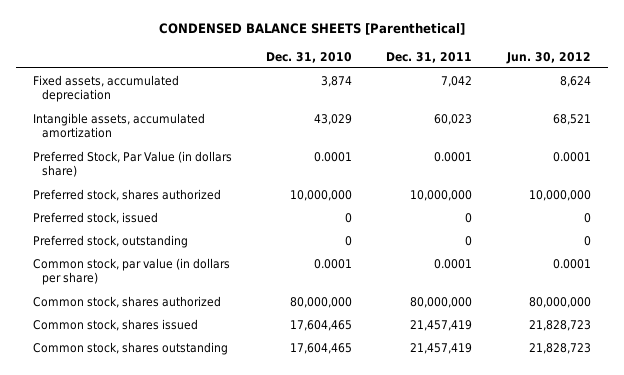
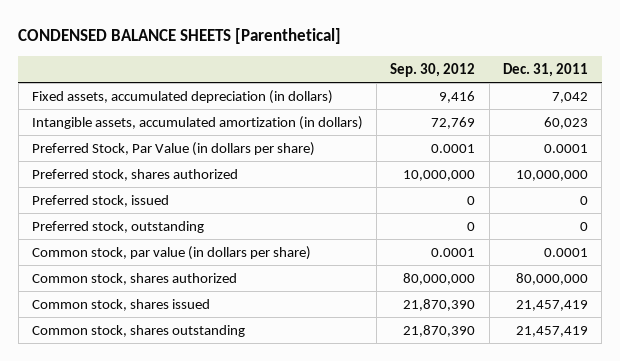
[266,51,353,63] Dec. 31, 2010 -> none
[505,51,591,64] Jun. 30, 2012 -> none
none -> [390,62,476,77] Sep. 30, 2012
[32,74,179,103] Fixed assets, accumulated depreciation -> [31,89,333,104] Fixed assets, accumulated depreciation (in dollars)
[32,112,205,139] Intangible assets, accumulated amortization -> [31,115,363,130] Intangible assets, accumulated amortization (in dollars)
[32,150,232,178] Preferred Stock, Par Value (in dollars share) -> [31,141,315,156] Preferred Stock, Par Value (in dollars per share)

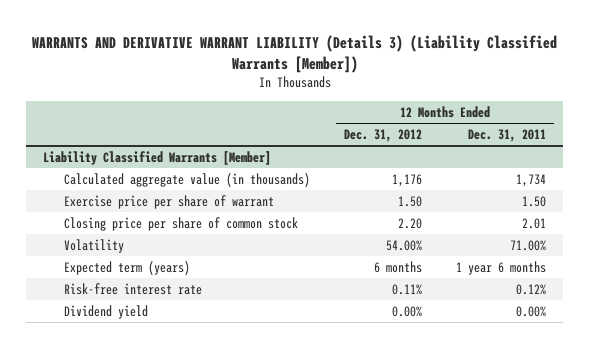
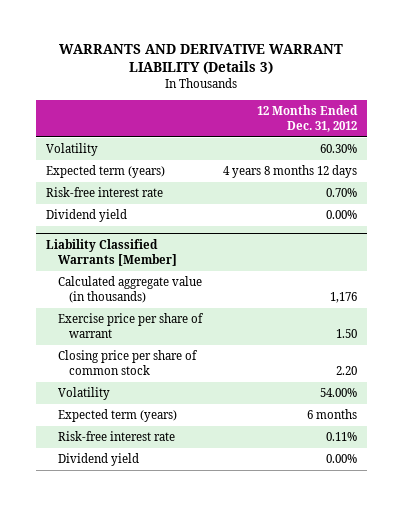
[31,34,557,73] WARRANTS AND DERIVATIVE WARRANT LIABILITY (Details 3) (Liability Classified Warrants [Member]) -> [59,44,344,75] WARRANTS AND DERIVATIVE WARRANT LIABILITY (Details 3)
[467,129,546,143] Dec. 31, 2011 -> none
none -> [46,143,99,157] Volatility
none -> [46,165,166,179] Expected term (years)
none -> [46,187,164,198] Risk-free interest rate
none -> [46,209,128,223] Dividend yield

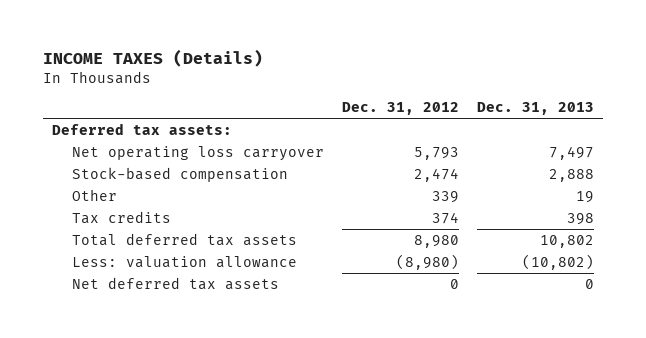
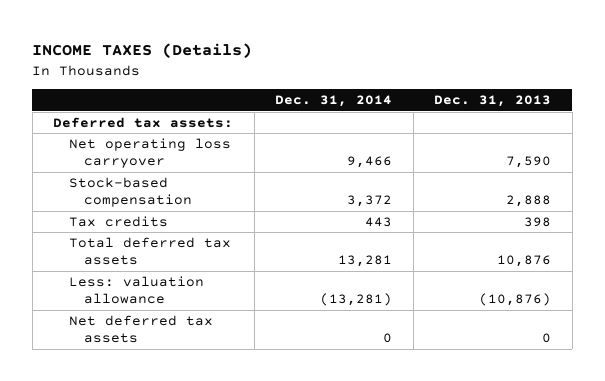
[342,102,460,116] Dec. 31, 2012 -> none
none -> [275,95,393,108] Dec. 31, 2014
[549,145,595,160] 7,497 -> [506,156,552,169] 7,590
[71,188,117,201] Other -> none
[540,234,595,248] 10,802 -> [497,255,552,268] 10,876
[522,253,595,270] (10,802) -> [479,293,552,307] (10,876)

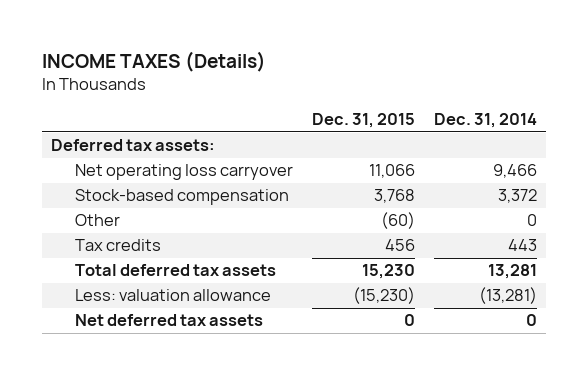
[434,95,552,108] Dec. 31, 2013 -> none
none -> [311,113,415,129] Dec. 31, 2015
none -> [75,214,121,227] Other

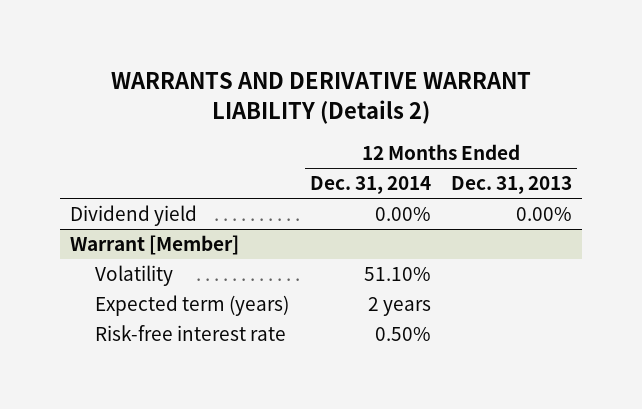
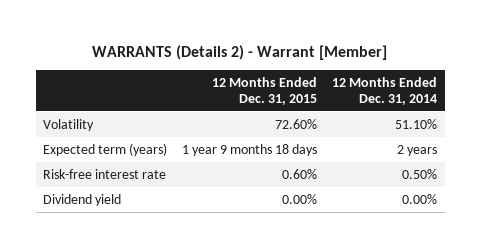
[110,72,531,125] WARRANTS AND DERIVATIVE WARRANT LIABILITY (Details 2) -> [92,44,388,60] WARRANTS (Details 2) - Warrant [Member]
[450,176,572,195] Dec. 31, 2013 -> none
none -> [212,77,318,105] 12 Months Ended Dec. 31, 2015
[69,234,239,255] Warrant [Member] -> none
[69,204,197,226] Dividend yield -> [43,193,122,206] Dividend yield

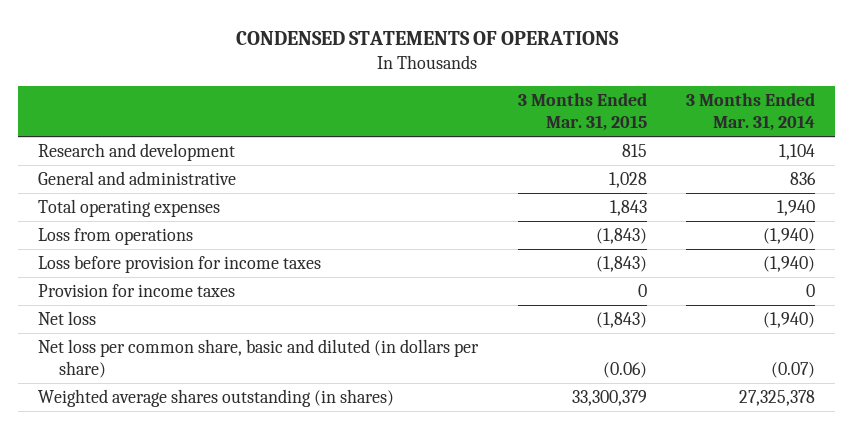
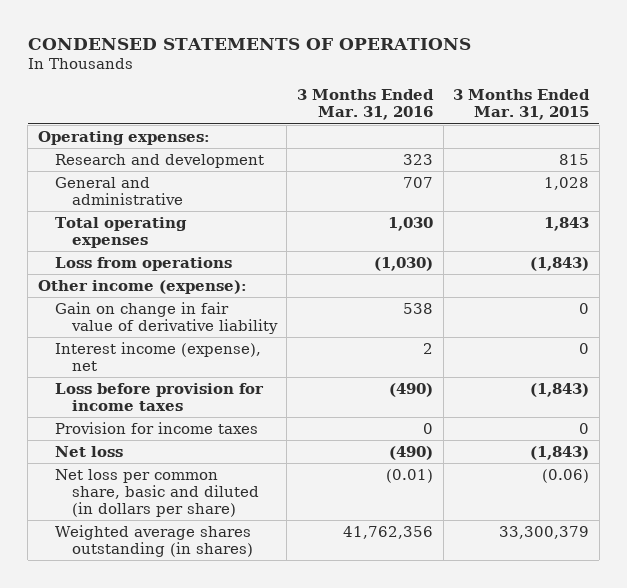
[686,92,816,132] 3 Months Ended Mar. 31, 2014 -> none
none -> [297,89,435,121] 3 Months Ended Mar. 31, 2016
none -> [37,130,210,145] Operating expenses:
none -> [37,279,247,294] Other income (expense):
none -> [54,301,278,334] Gain on change in fair value of derivative liability
none -> [54,341,261,371] Interest income (expense), net

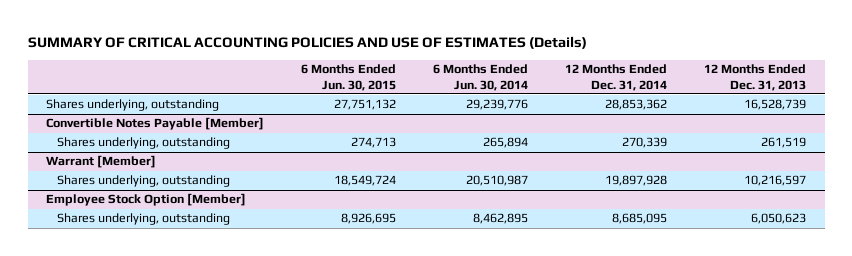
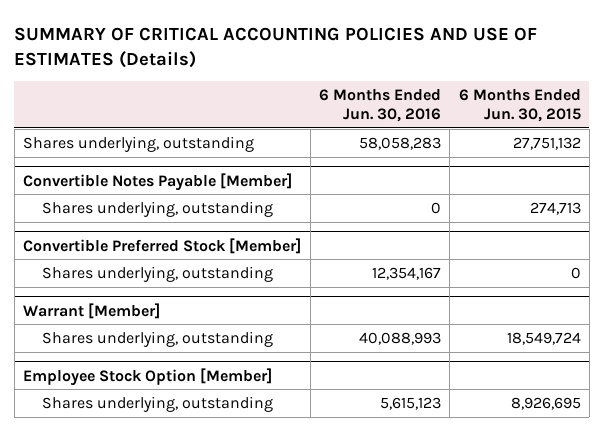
[433,64,529,91] 6 Months Ended Jun. 30, 2014 -> none
[565,64,668,91] 12 Months Ended Dec. 31, 2014 -> none
[704,64,807,91] 12 Months Ended Dec. 31, 2013 -> none
none -> [318,88,441,122] 6 Months Ended Jun. 30, 2016
none -> [23,237,302,254] Convertible Preferred Stock [Member]
none -> [41,265,273,282] Shares underlying, outstanding

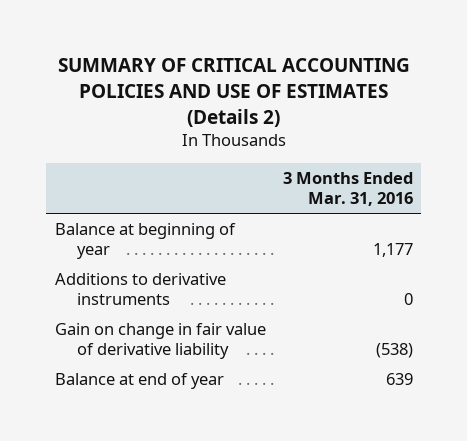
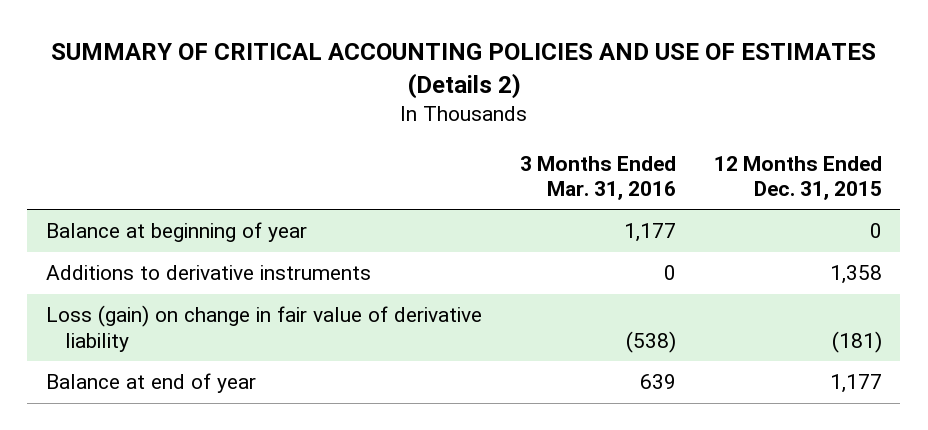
none -> [713,155,882,200] 12 Months Ended Dec. 31, 2015
[54,323,266,360] Gain on change in fair value of derivative liability -> [46,305,483,352] Loss (gain) on change in fair value of derivative liability

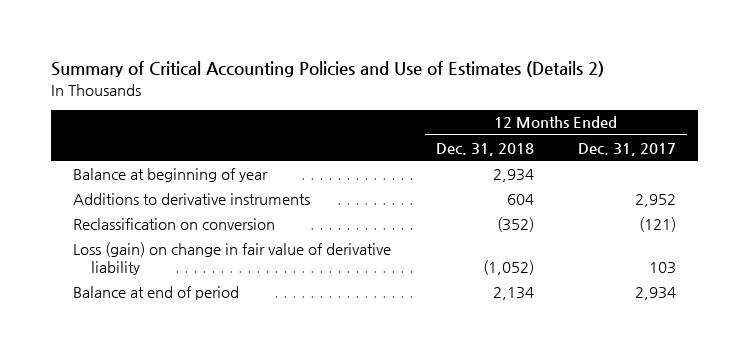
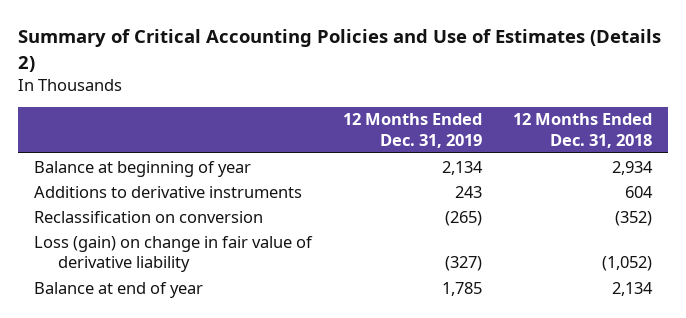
[578,142,677,156] Dec. 31, 2017 -> none
none -> [342,113,482,148] 12 Months Ended Dec. 31, 2019
[73,285,240,300] Balance at end of period -> [33,281,203,298] Balance at end of year

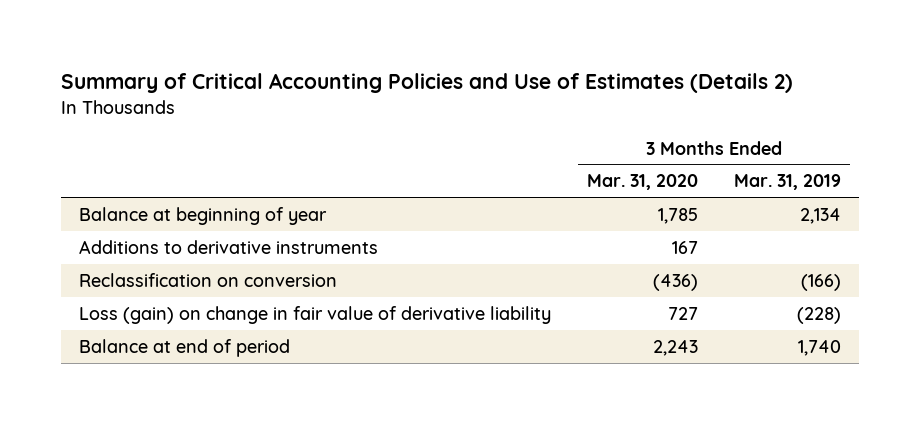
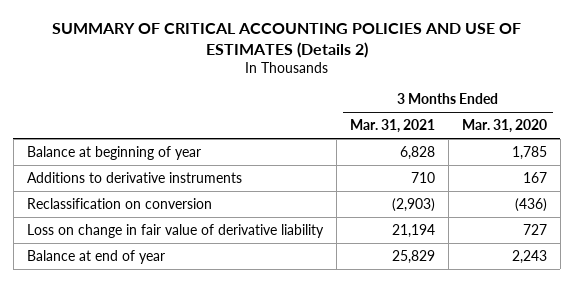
[60,73,793,94] Summary of Critical Accounting Policies and Use of Estimates (Details 2) -> [51,23,521,59] SUMMARY OF CRITICAL ACCOUNTING POLICIES AND USE OF ESTIMATES (Details 2)
[733,174,841,191] Mar. 31, 2019 -> none
none -> [349,119,435,134] Mar. 31, 2021
[78,305,551,324] Loss (gain) on change in fair value of derivative liability -> [26,223,324,238] Loss on change in fair value of derivative liability
[78,338,290,357] Balance at end of period -> [26,249,165,264] Balance at end of year

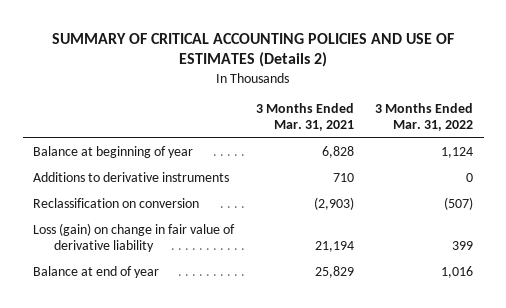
[461,119,547,134] Mar. 31, 2020 -> none
none -> [374,103,473,132] 3 Months Ended Mar. 31, 2022
[26,223,324,238] Loss on change in fair value of derivative liability -> [33,223,236,253] Loss (gain) on change in fair value of derivative liability

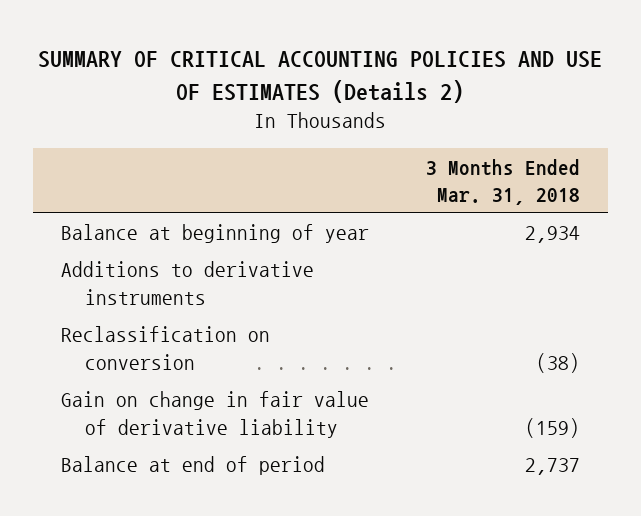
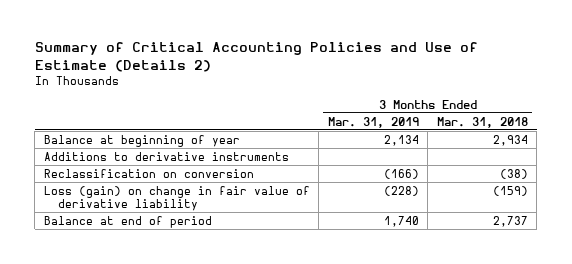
[38,50,603,103] SUMMARY OF CRITICAL ACCOUNTING POLICIES AND USE OF ESTIMATES (Details 2) -> [34,42,478,72] Summary of Critical Accounting Policies and Use of Estimate (Details 2)
none -> [327,116,419,128] Mar. 31, 2019
[61,391,370,438] Gain on change in fair value of derivative liability -> [43,185,310,211] Loss (gain) on change in fair value of derivative liability

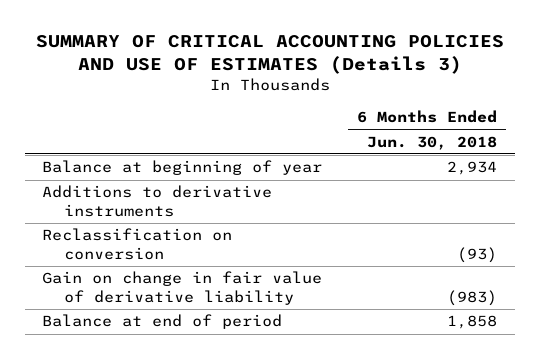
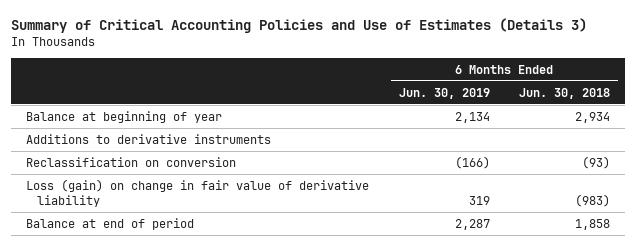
[35,35,504,75] SUMMARY OF CRITICAL ACCOUNTING POLICIES AND USE OF ESTIMATES (Details 3) -> [11,17,588,33] Summary of Critical Accounting Policies and Use of Estimates (Details 3)
none -> [398,87,490,99] Jun. 30, 2019
[42,271,323,305] Gain on change in fair value of derivative liability -> [25,178,369,207] Loss (gain) on change in fair value of derivative liability

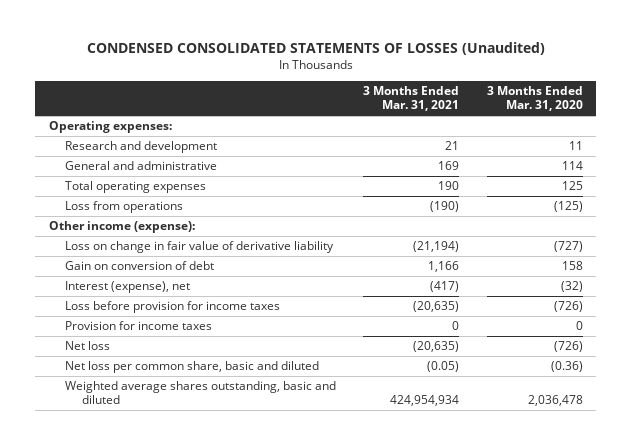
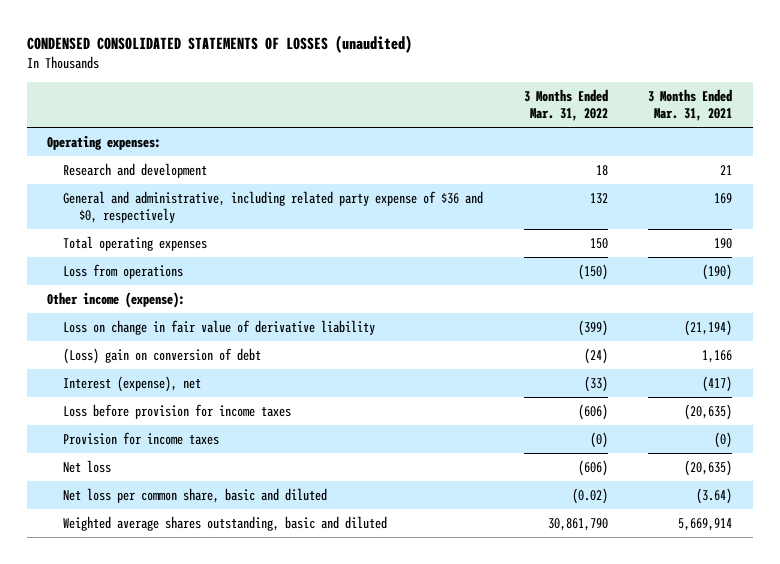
[86,42,545,56] CONDENSED CONSOLIDATED STATEMENTS OF LOSSES (Unaudited) -> [26,34,412,53] CONDENSED CONSOLIDATED STATEMENTS OF LOSSES (unaudited)
[486,85,583,111] 3 Months Ended Mar. 31, 2020 -> none
none -> [523,88,608,121] 3 Months Ended Mar. 31, 2022
[65,161,218,171] General and administrative -> [63,190,484,224] General and administrative, including related party expense of $36 and $0, respectively
[65,261,215,271] Gain on conversion of debt -> [63,347,262,364] (Loss) gain on conversion of debt
[452,321,460,331] 0 -> [714,431,733,448] (0)
[427,361,460,373] (0.05) -> [696,487,733,504] (3.64)
[390,395,460,407] 424,954,934 -> [678,517,733,531] 5,669,914

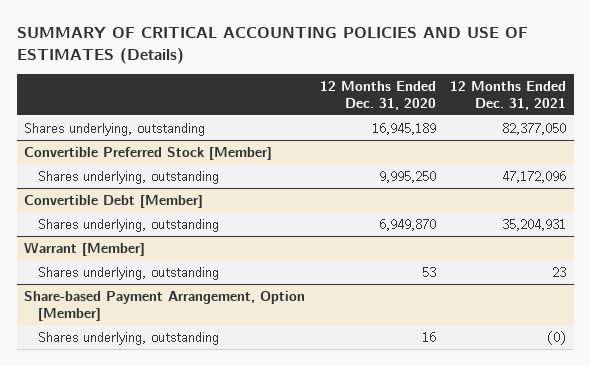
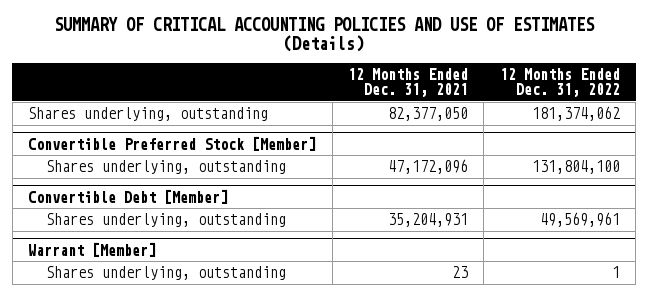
[319,80,436,110] 12 Months Ended Dec. 31, 2020 -> none
none -> [499,67,620,98] 12 Months Ended Dec. 31, 2022
[24,290,306,321] Share-based Payment Arrangement, Option [Member] -> none
[37,331,219,345] Shares underlying, outstanding -> none

